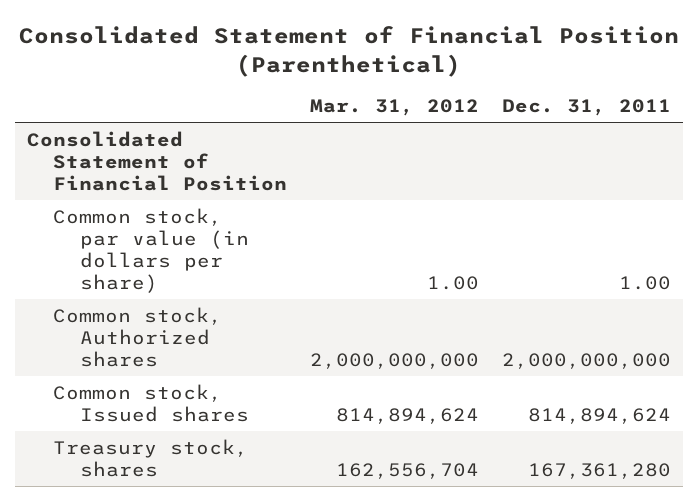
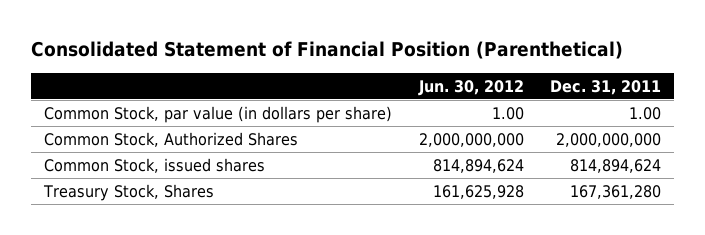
[310,99,480,117] Mar. 31, 2012 -> none
none -> [417,79,524,96] Jun. 30, 2012
[26,130,288,191] Consolidated Statement of Financial Position -> none
[53,207,249,294] Common stock, par value (in dollars per share) -> [44,105,393,123] Common Stock, par value (in dollars per share)
[53,306,223,367] Common stock, Authorized shares -> [44,131,299,147] Common Stock, Authorized Shares
[53,383,249,422] Common stock, Issued shares -> [44,157,266,173] Common Stock, issued shares
[53,438,249,477] Treasury stock, shares -> [43,183,215,201] Treasury Stock, Shares

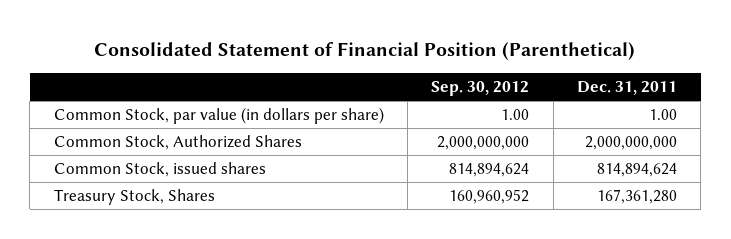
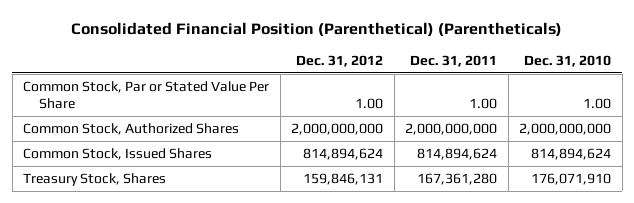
[94,41,636,60] Consolidated Statement of Financial Position (Parenthetical) -> [71,21,563,37] Consolidated Financial Position (Parenthetical) (Parentheticals)
[431,81,530,97] Sep. 30, 2012 -> none
none -> [296,54,384,67] Dec. 31, 2012
none -> [524,54,612,67] Dec. 31, 2010
[53,107,384,125] Common Stock, par value (in dollars per share) -> [23,81,270,110] Common Stock, Par or Stated Value Per Share
[53,162,266,178] Common Stock, issued shares -> [23,148,213,161] Common Stock, Issued Shares

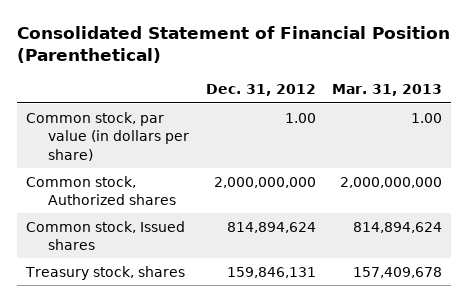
[71,21,563,37] Consolidated Financial Position (Parenthetical) (Parentheticals) -> [17,26,451,64] Consolidated Statement of Financial Position (Parenthetical)
[410,54,498,67] Dec. 31, 2011 -> none
[524,54,612,67] Dec. 31, 2010 -> none
none -> [332,84,443,97] Mar. 31, 2013
[23,81,270,110] Common Stock, Par or Stated Value Per Share -> [25,111,189,161] Common stock, par value (in dollars per share)
[23,123,240,136] Common Stock, Authorized Shares -> [25,175,176,206] Common stock, Authorized shares
[23,148,213,161] Common Stock, Issued Shares -> [25,220,185,251] Common stock, Issued shares
[23,173,167,187] Treasury Stock, Shares -> [24,265,185,280] Treasury stock, shares

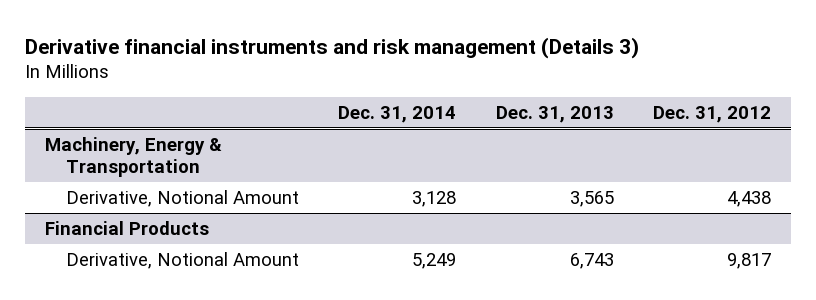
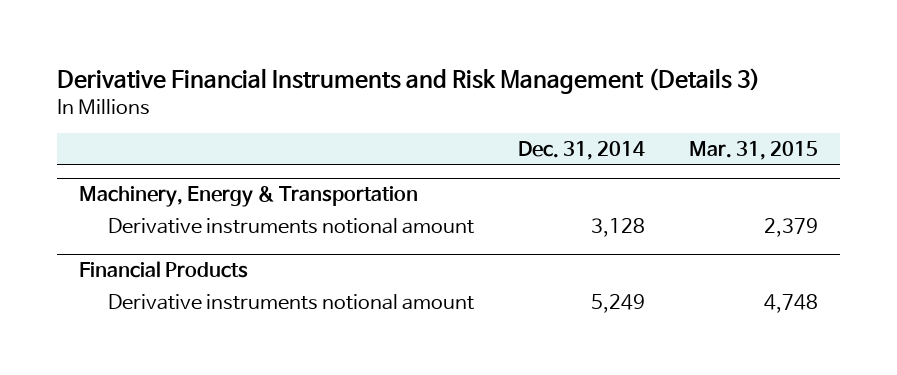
[25,36,640,59] Derivative financial instruments and risk management (Details 3) -> [57,68,761,95] Derivative Financial Instruments and Risk Management (Details 3)
[495,105,614,123] Dec. 31, 2013 -> none
[653,105,772,123] Dec. 31, 2012 -> none
none -> [688,141,818,161] Mar. 31, 2015
[65,189,299,207] Derivative, Notional Amount -> [107,217,474,234] Derivative instruments notional amount
[65,251,299,269] Derivative, Notional Amount -> [107,293,474,310] Derivative instruments notional amount

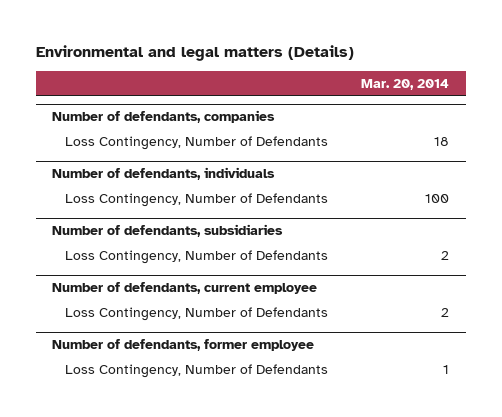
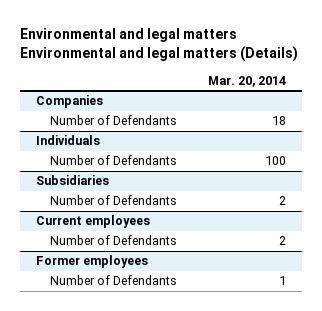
[35,45,354,62] Environmental and legal matters (Details) -> [20,28,299,63] Environmental and legal matters Environmental and legal matters (Details)
[52,110,276,124] Number of defendants, companies -> [35,95,103,109] Companies
[65,135,329,150] Loss Contingency, Number of Defendants -> [49,115,177,126] Number of Defendants
[52,167,276,181] Number of defendants, individuals -> [35,135,100,146] Individuals
[65,192,329,207] Loss Contingency, Number of Defendants -> [49,155,177,166] Number of Defendants
[52,224,284,238] Number of defendants, subsidiaries -> [35,175,109,186] Subsidiaries
[65,249,329,264] Loss Contingency, Number of Defendants -> [49,195,177,206] Number of Defendants
[52,282,318,295] Number of defendants, current employee -> [35,215,150,229] Current employees
[65,306,329,321] Loss Contingency, Number of Defendants -> [49,235,177,246] Number of Defendants
[52,339,315,352] Number of defendants, former employee -> [35,255,148,269] Former employees
[65,363,329,378] Loss Contingency, Number of Defendants -> [49,275,177,286] Number of Defendants

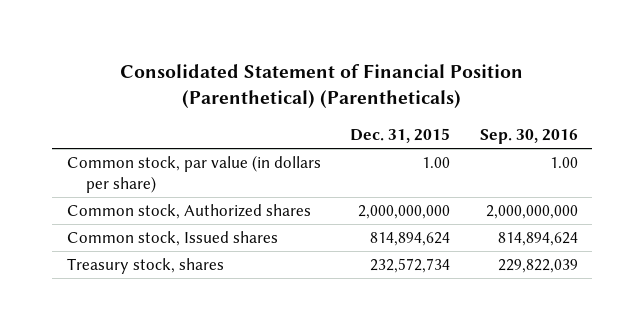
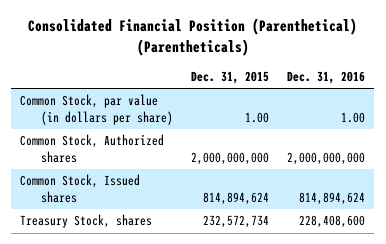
[120,64,524,109] Consolidated Statement of Financial Position (Parenthetical) (Parentheticals) -> [27,18,357,56] Consolidated Financial Position (Parenthetical) (Parentheticals)
[479,129,578,145] Sep. 30, 2016 -> none
none -> [287,71,366,85] Dec. 31, 2016
[66,155,321,194] Common stock, par value (in dollars per share) -> [20,94,173,126] Common Stock, par value (in dollars per share)
[66,204,311,220] Common stock, Authorized shares -> [20,134,165,164] Common Stock, Authorized shares
[66,231,278,247] Common stock, Issued shares -> [20,174,141,204] Common Stock, Issued shares
[66,258,224,275] Treasury stock, shares -> [20,214,153,229] Treasury Stock, shares

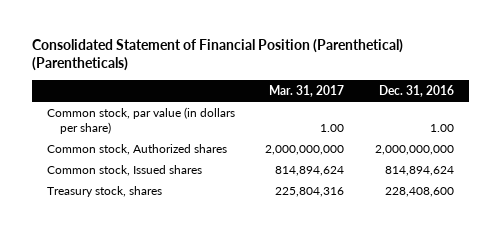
[27,18,357,56] Consolidated Financial Position (Parenthetical) (Parentheticals) -> [31,39,403,72] Consolidated Statement of Financial Position (Parenthetical) (Parentheticals)
[191,71,270,85] Dec. 31, 2015 -> none
none -> [269,84,345,97] Mar. 31, 2017
[20,94,173,126] Common Stock, par value (in dollars per share) -> [47,106,236,134] Common stock, par value (in dollars per share)
[20,134,165,164] Common Stock, Authorized shares -> [47,143,228,155] Common stock, Authorized shares
[20,174,141,204] Common Stock, Issued shares -> [47,164,203,176] Common stock, Issued shares
[20,214,153,229] Treasury Stock, shares -> [47,185,163,197] Treasury stock, shares

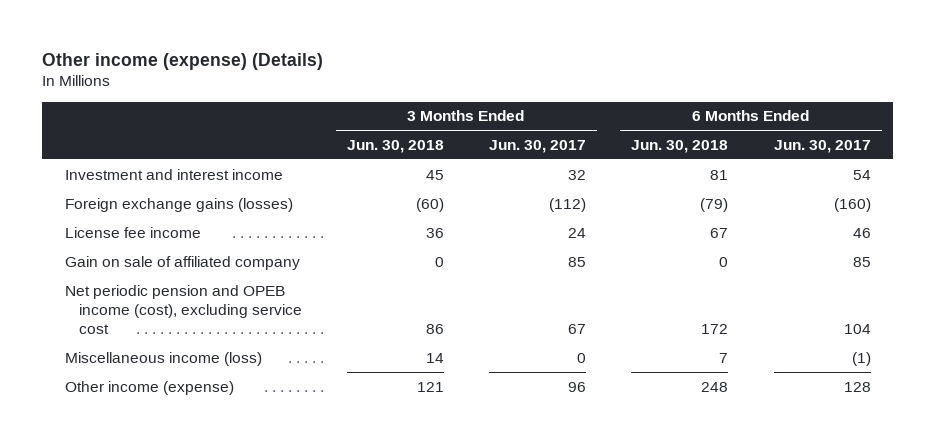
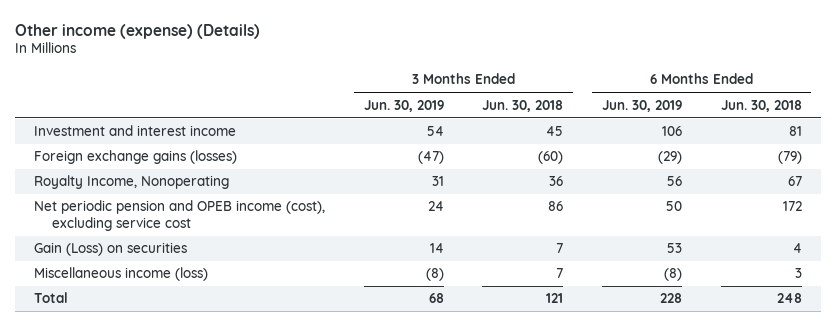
[489,139,587,153] Jun. 30, 2017 -> none
[773,139,871,153] Jun. 30, 2017 -> none
none -> [363,99,444,112] Jun. 30, 2019
none -> [601,99,682,112] Jun. 30, 2019
[64,255,300,270] Gain on sale of affiliated company -> none
[64,226,201,238] License fee income -> [34,175,230,190] Royalty Income, Nonoperating
none -> [34,242,188,257] Gain (Loss) on securities
[425,352,444,363] 14 -> [556,268,564,279] 7
[719,352,729,363] 7 -> [794,268,802,279] 3
[64,380,234,395] Other income (expense) -> [34,292,69,304] Total

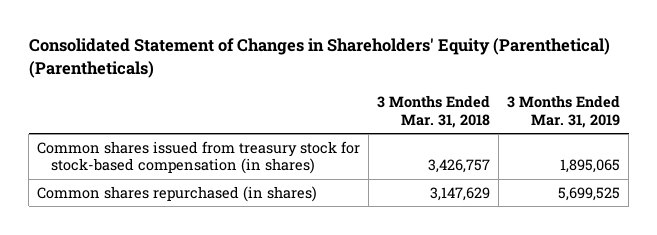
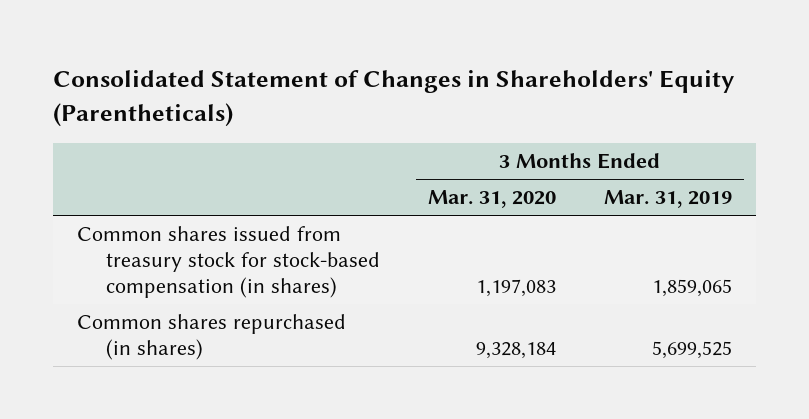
[28,38,610,78] Consolidated Statement of Changes in Shareholders' Equity (Parenthetical) (Parentheticals) -> [53,70,735,128] Consolidated Statement of Changes in Shareholders' Equity (Parentheticals)
[377,95,491,128] 3 Months Ended Mar. 31, 2018 -> none
none -> [428,190,557,209] Mar. 31, 2020
[560,159,621,174] 1,895,065 -> [651,278,732,297] 1,859,065

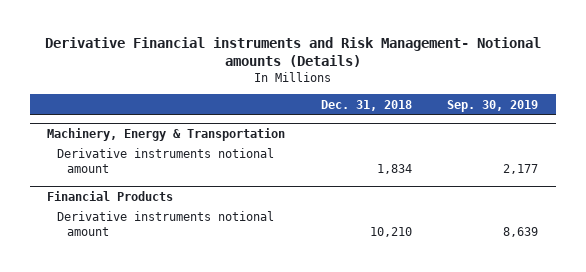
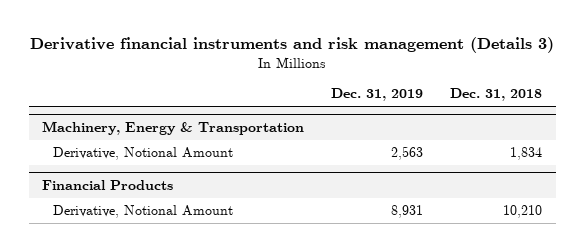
[44,37,541,68] Derivative Financial instruments and Risk Management- Notional amounts (Details) -> [30,37,555,54] Derivative financial instruments and risk management (Details 3)
[447,99,539,112] Sep. 30, 2019 -> none
none -> [331,88,424,102] Dec. 31, 2019
[57,148,275,174] Derivative instruments notional amount -> [53,147,234,161] Derivative, Notional Amount
[57,211,275,237] Derivative instruments notional amount -> [53,205,234,219] Derivative, Notional Amount

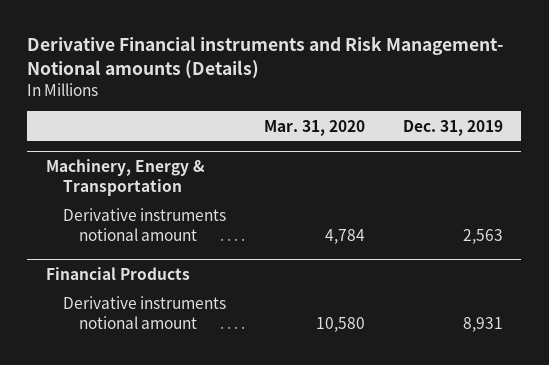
[30,37,555,54] Derivative financial instruments and risk management (Details 3) -> [27,36,504,80] Derivative Financial instruments and Risk Management- Notional amounts (Details)
[450,88,543,102] Dec. 31, 2018 -> none
none -> [263,119,365,136] Mar. 31, 2020
[53,147,234,161] Derivative, Notional Amount -> [62,208,226,241] Derivative instruments notional amount
[53,205,234,219] Derivative, Notional Amount -> [62,296,226,329] Derivative instruments notional amount

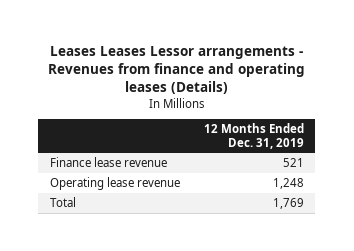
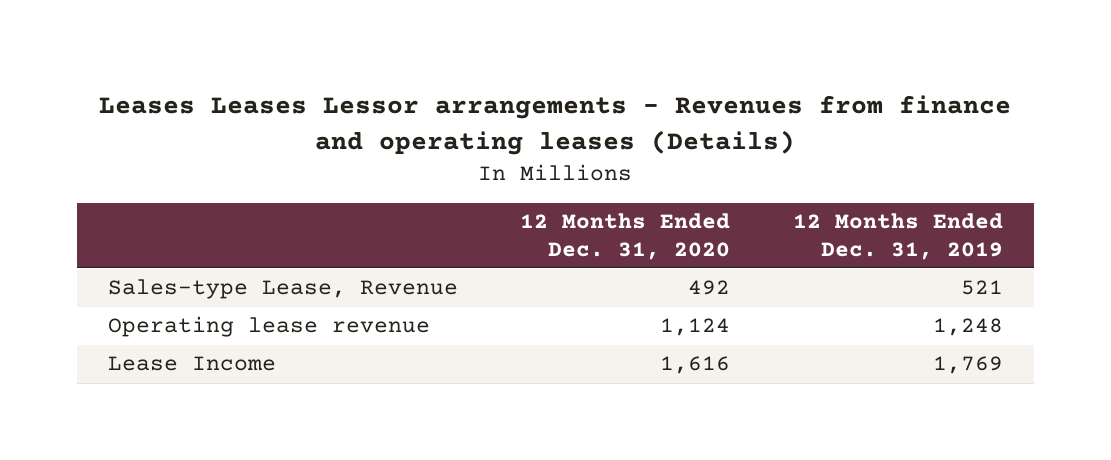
none -> [520,213,731,260] 12 Months Ended Dec. 31, 2020
[50,157,168,168] Finance lease revenue -> [108,279,459,300] Sales-type Lease, Revenue
[50,197,77,208] Total -> [108,356,277,372] Lease Income

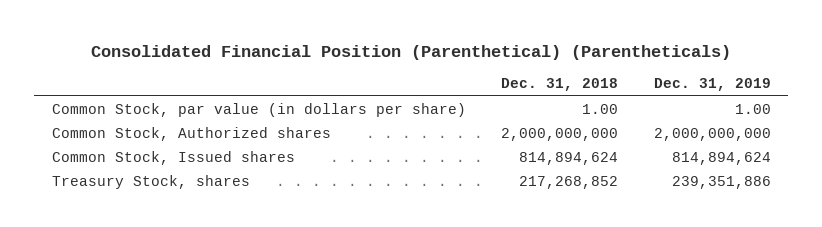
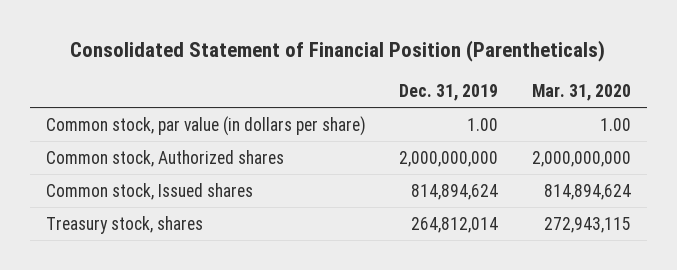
[91,44,732,60] Consolidated Financial Position (Parenthetical) (Parentheticals) -> [70,40,606,63] Consolidated Statement of Financial Position (Parentheticals)
[501,78,619,92] Dec. 31, 2018 -> none
none -> [531,84,631,102] Mar. 31, 2020
[51,102,466,117] Common Stock, par value (in dollars per share) -> [46,115,367,136] Common stock, par value (in dollars per share)
[51,126,331,141] Common Stock, Authorized shares -> [46,149,285,167] Common stock, Authorized shares
[51,150,295,165] Common Stock, Issued shares -> [46,182,254,200] Common stock, Issued shares
[51,174,250,189] Treasury Stock, shares -> [46,215,204,234] Treasury stock, shares
[671,175,771,189] 239,351,886 -> [411,216,499,233] 264,812,014

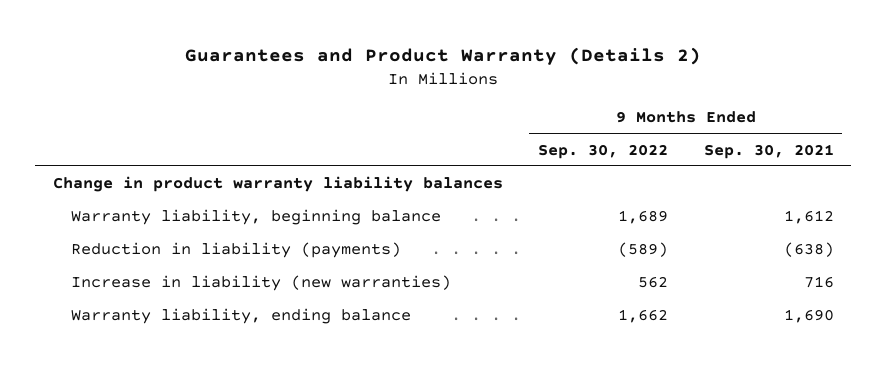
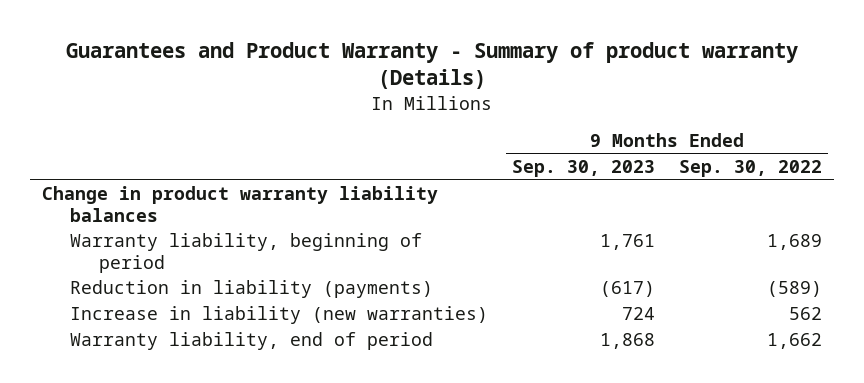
[185,47,702,66] Guarantees and Product Warranty (Details 2) -> [66,41,799,90] Guarantees and Product Warranty - Summary of product warranty (Details)
[703,143,834,159] Sep. 30, 2021 -> none
none -> [512,160,656,178] Sep. 30, 2023
[70,209,441,226] Warranty liability, beginning balance -> [70,233,423,273] Warranty liability, beginning of period
[70,308,411,325] Warranty liability, ending balance -> [70,332,434,351] Warranty liability, end of period

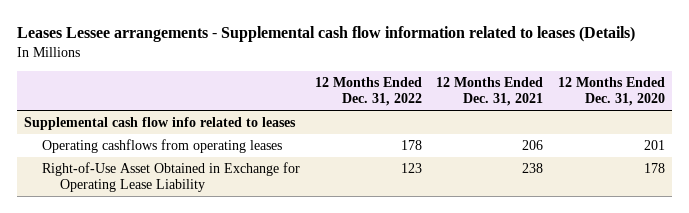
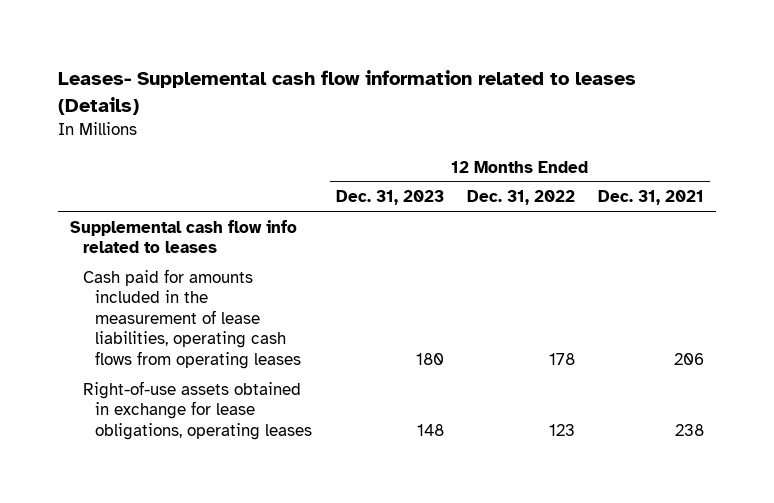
[16,26,635,43] Leases Lessee arrangements - Supplemental cash flow information related to leases (Details) -> [58,70,637,115] Leases- Supplemental cash flow information related to leases (Details)
[557,76,665,107] 12 Months Ended Dec. 31, 2020 -> none
none -> [335,190,444,206] Dec. 31, 2023
[42,138,283,153] Operating cashflows from operating leases -> [82,268,302,369] Cash paid for amounts included in the measurement of lease liabilities, operating cash flows from operating leases
[42,161,301,193] Right-of-Use Asset Obtained in Exchange for Operating Lease Liability -> [82,380,313,440] Right-of-use assets obtained in exchange for lease obligations, operating leases

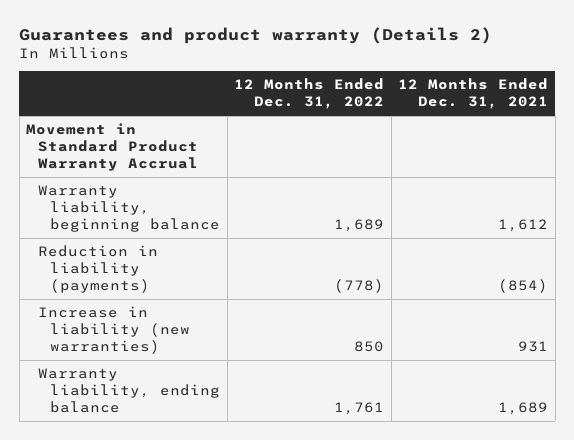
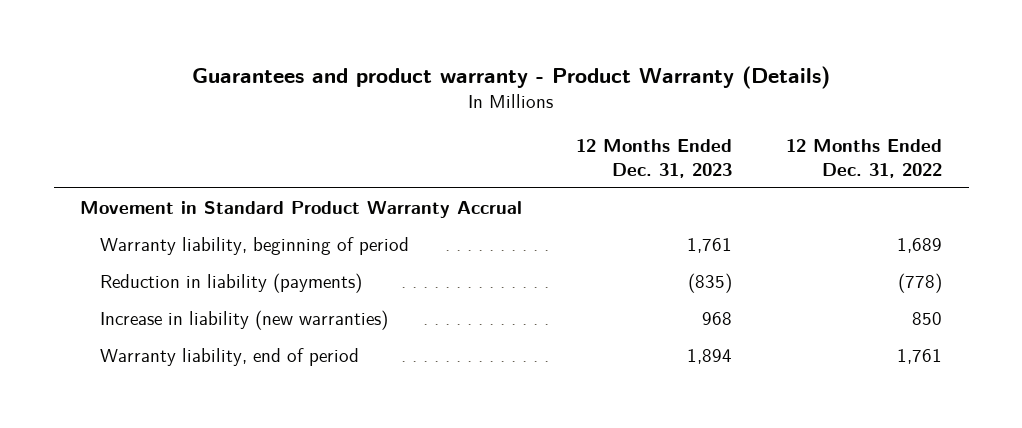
[19,26,493,44] Guarantees and product warranty (Details 2) -> [192,65,831,89] Guarantees and product warranty - Product Warranty (Details)
[398,78,549,110] 12 Months Ended Dec. 31, 2021 -> none
none -> [576,139,733,178] 12 Months Ended Dec. 31, 2023
[38,185,221,233] Warranty liability, beginning balance -> [99,236,409,255] Warranty liability, beginning of period
[38,368,221,414] Warranty liability, ending balance -> [99,347,359,366] Warranty liability, end of period

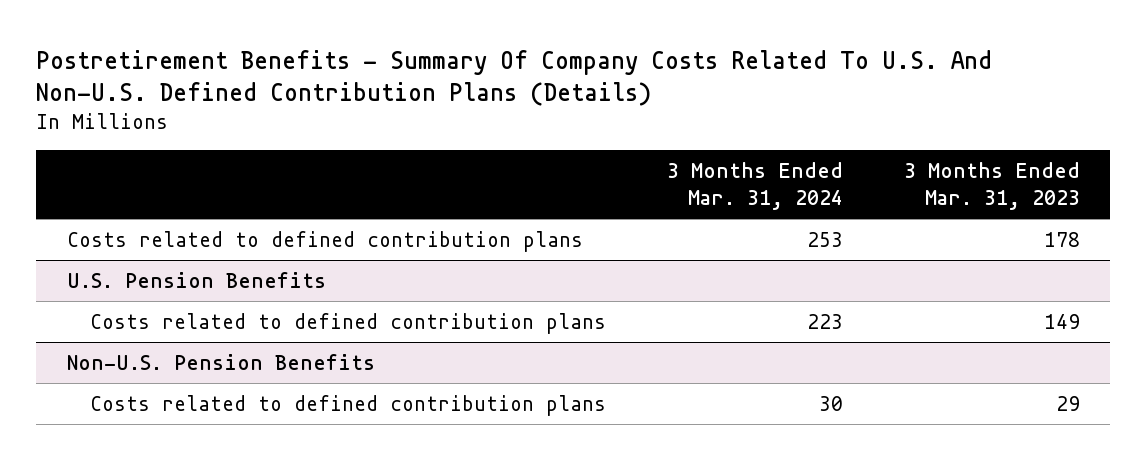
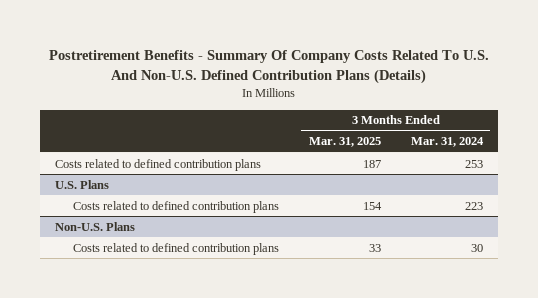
[903,162,1080,210] 3 Months Ended Mar. 31, 2023 -> none
none -> [308,137,381,148] Mar. 31, 2025
[66,271,326,288] U.S. Pension Benefits -> [55,179,110,189] U.S. Plans
[66,353,375,370] Non-U.S. Pension Benefits -> [55,221,136,231] Non-U.S. Plans

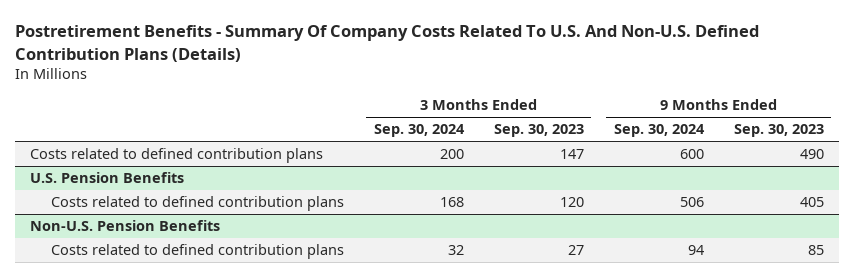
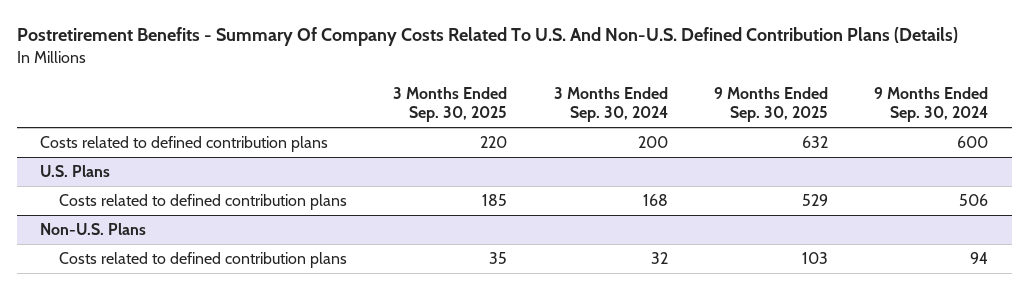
[493,124,584,138] Sep. 30, 2023 -> none
[733,124,824,138] Sep. 30, 2023 -> none
none -> [393,86,508,123] 3 Months Ended Sep. 30, 2025
none -> [714,86,829,123] 9 Months Ended Sep. 30, 2025
[30,172,185,184] U.S. Pension Benefits -> [39,165,110,178] U.S. Plans
[30,220,221,232] Non-U.S. Pension Benefits -> [39,223,146,236] Non-U.S. Plans

